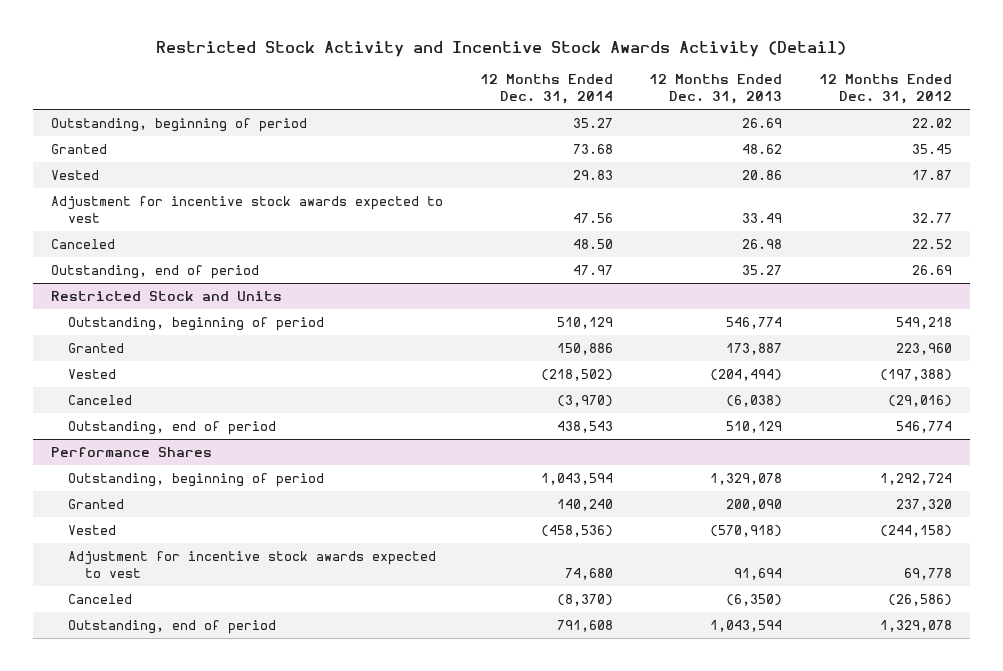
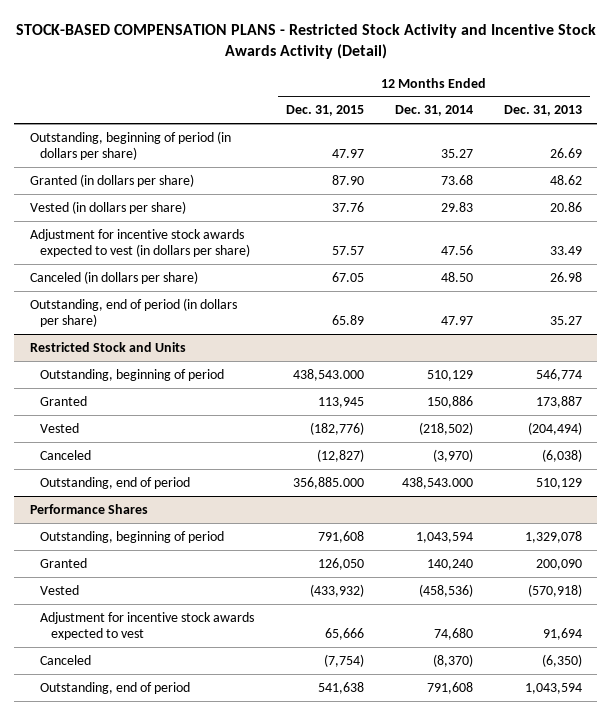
[156,41,847,58] Restricted Stock Activity and Incentive Stock Awards Activity (Detail) -> [15,24,596,60] STOCK-BASED COMPENSATION PLANS - Restricted Stock Activity and Incentive Stock Awards Activity (Detail)
[818,74,952,104] 12 Months Ended Dec. 31, 2012 -> none
none -> [285,105,364,117] Dec. 31, 2015
[51,118,308,133] Outstanding, beginning of period -> [29,130,231,160] Outstanding, beginning of period (in dollars per share)
[51,144,108,155] Granted -> [29,173,194,187] Granted (in dollars per share)
[51,170,100,181] Vested -> [29,200,186,214] Vested (in dollars per share)
[51,196,444,223] Adjustment for incentive stock awards expected to vest -> [29,228,251,257] Adjustment for incentive stock awards expected to vest (in dollars per share)
[51,239,116,250] Canceled -> [29,270,198,284] Canceled (in dollars per share)
[51,265,260,280] Outstanding, end of period -> [29,297,237,327] Outstanding, end of period (in dollars per share)
[556,421,613,434] 438,543 -> [401,476,473,489] 438,543.000

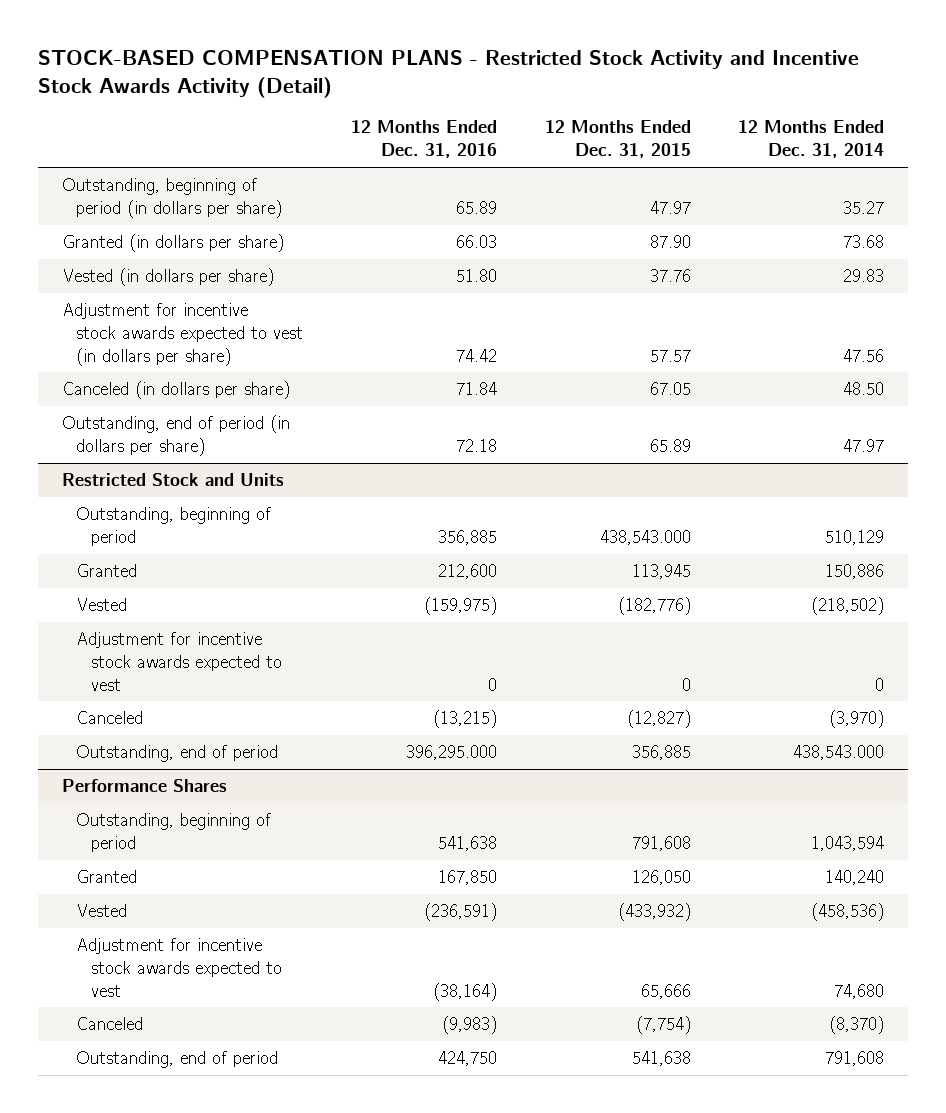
[503,105,582,117] Dec. 31, 2013 -> none
none -> [350,120,497,159] 12 Months Ended Dec. 31, 2016
none -> [76,631,282,691] Adjustment for incentive stock awards expected to vest
[292,476,364,489] 356,885.000 -> [631,744,691,760] 356,885

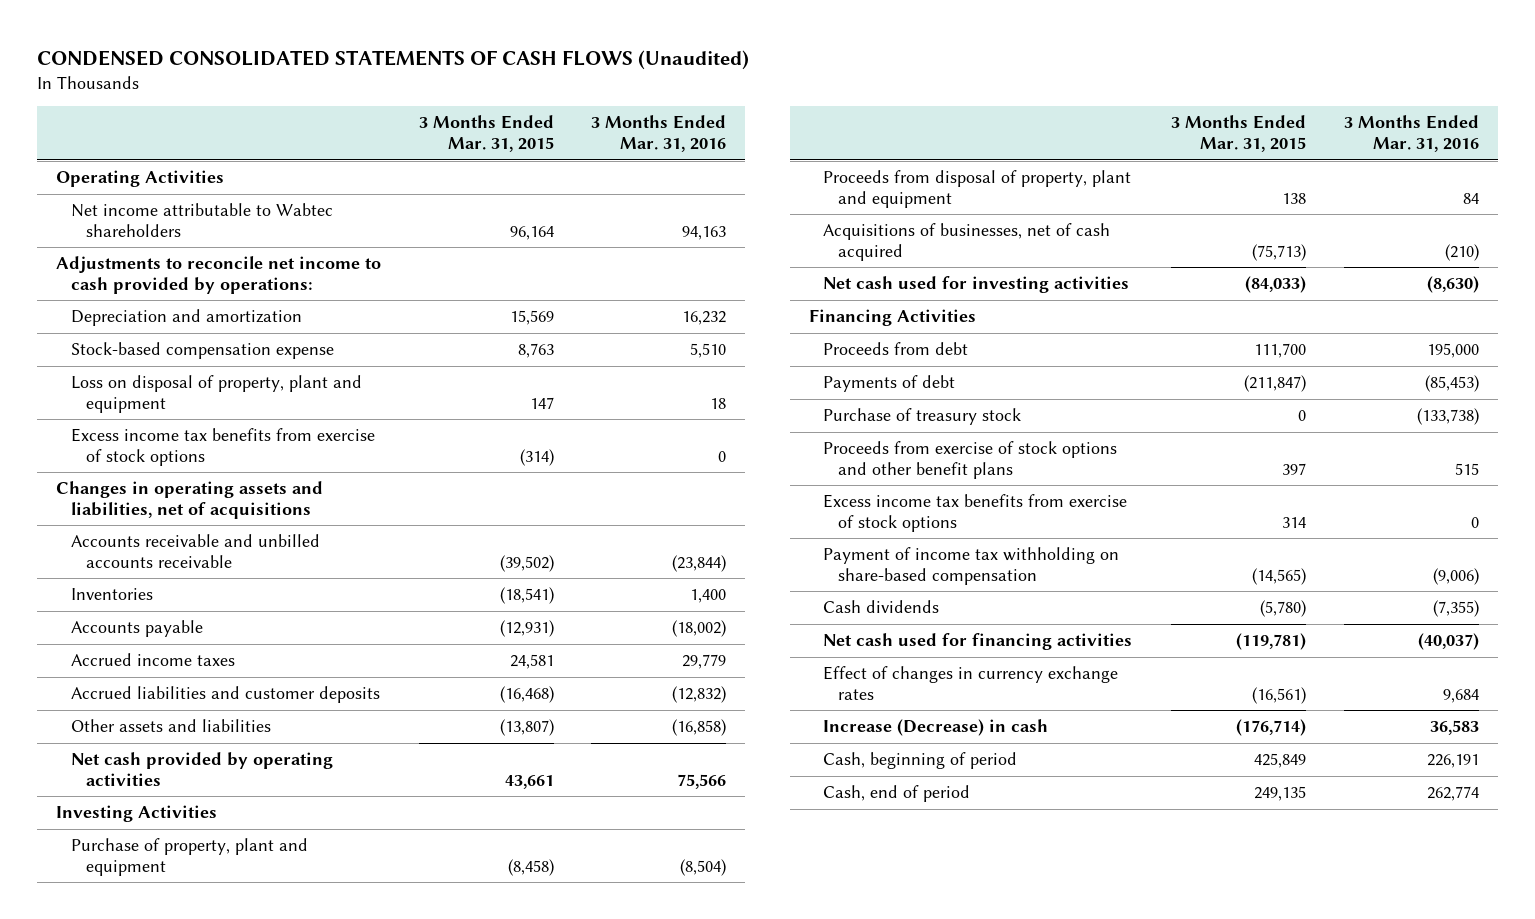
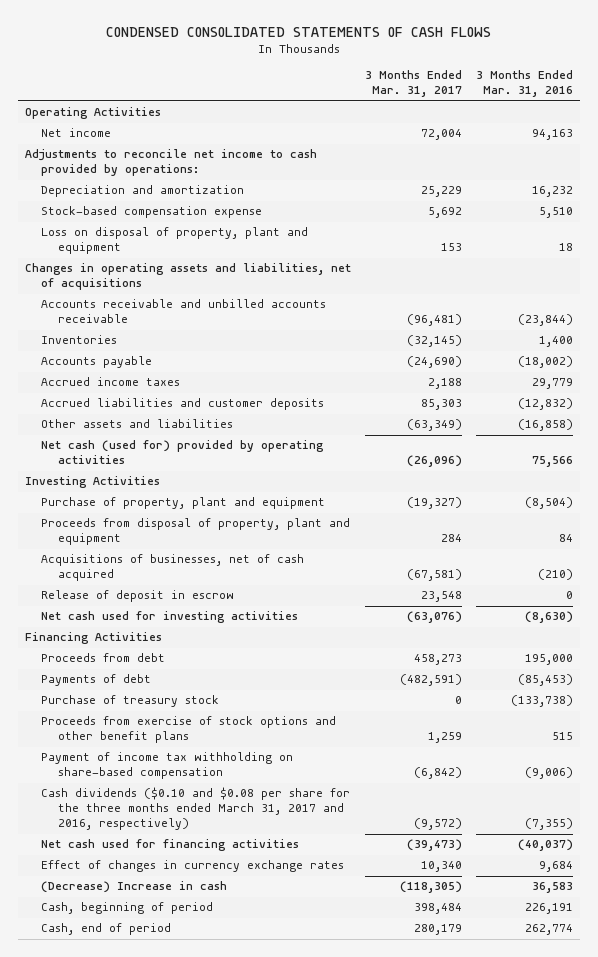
[37,49,750,70] CONDENSED CONSOLIDATED STATEMENTS OF CASH FLOWS (Unaudited) -> [106,26,492,37] CONDENSED CONSOLIDATED STATEMENTS OF CASH FLOWS
[418,115,554,153] 3 Months Ended Mar. 31, 2015 -> none
none -> [365,70,463,98] 3 Months Ended Mar. 31, 2017
[70,203,333,237] Net income attributable to Wabtec shareholders -> [41,128,112,138] Net income
[70,428,375,466] Excess income tax benefits from exercise of stock options -> none
[70,752,333,786] Net cash provided by operating activities -> [41,440,325,465] Net cash (used for) provided by operating activities
none -> [41,590,235,603] Release of deposit in escrow
[823,494,1128,532] Excess income tax benefits from exercise of stock options -> none
[823,600,940,614] Cash dividends -> [41,787,351,831] Cash dividends ($0.10 and $0.08 per share for the three months ended March 31, 2017 and 2016, respectively)
[823,719,1049,737] Increase (Decrease) in cash -> [41,881,228,894] (Decrease) Increase in cash

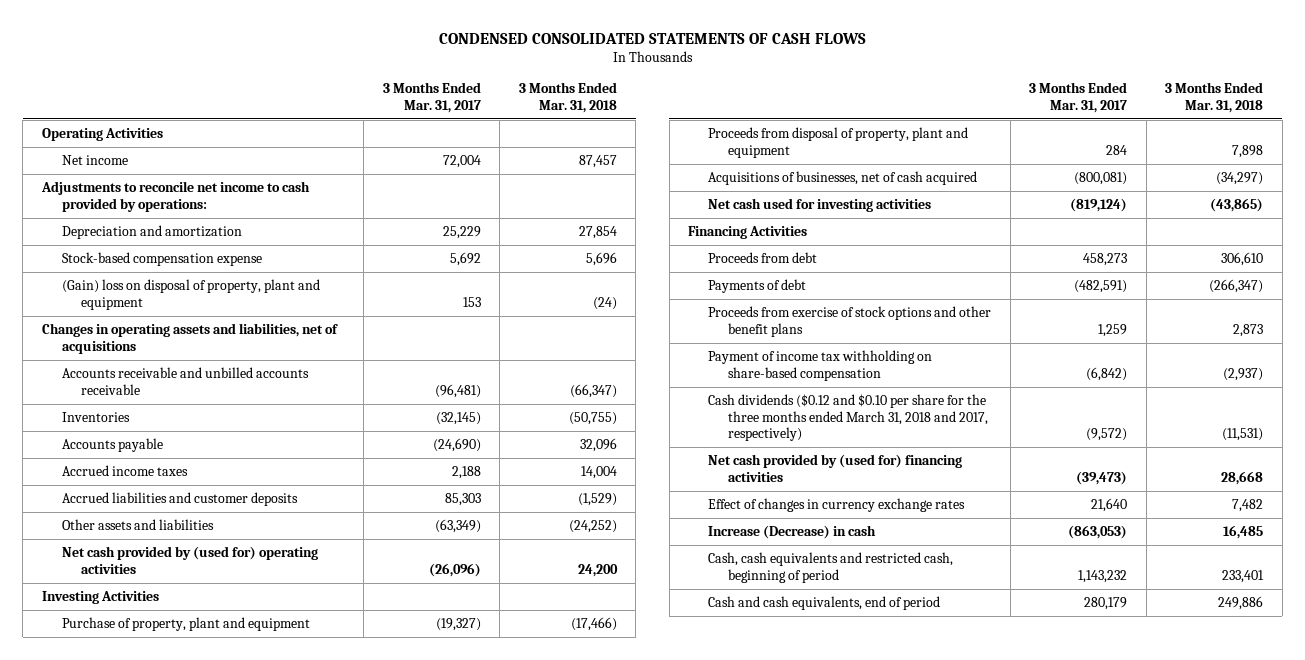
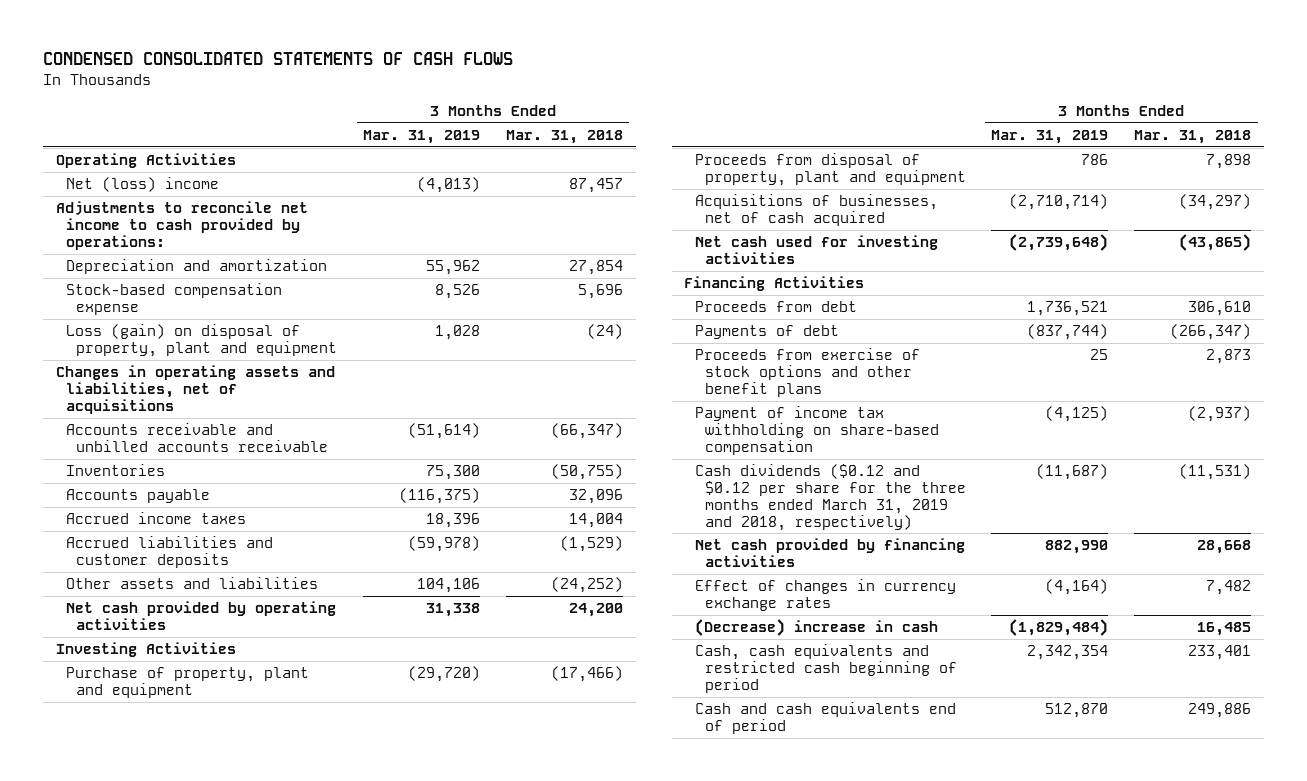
[382,82,481,113] 3 Months Ended Mar. 31, 2017 -> none
none -> [363,129,481,144] Mar. 31, 2019
[61,155,128,166] Net income -> [66,176,220,192] Net (loss) income
[61,279,320,310] (Gain) loss on disposal of property, plant and equipment -> [66,323,338,357] Loss (gain) on disposal of property, plant and equipment
[61,546,318,574] Net cash provided by (used for) operating activities -> [66,600,337,630] Net cash provided by operating activities
[707,394,988,442] Cash dividends ($0.12 and $0.10 per share for the three months ended March 31, 2018 and 2017, respectively) -> [694,463,966,531] Cash dividends ($0.12 and $0.12 per share for the three months ended March 31, 2019 and 2018, respectively)
[707,454,962,482] Net cash provided by (used for) financing activities -> [694,537,965,567] Net cash provided by financing activities
[707,525,876,540] Increase (Decrease) in cash -> [694,618,938,636] (Decrease) increase in cash
[707,552,953,583] Cash, cash equivalents and restricted cash, beginning of period -> [694,643,957,693] Cash, cash equivalents and restricted cash beginning of period
[707,596,940,611] Cash and cash equivalents, end of period -> [694,701,956,734] Cash and cash equivalents end of period

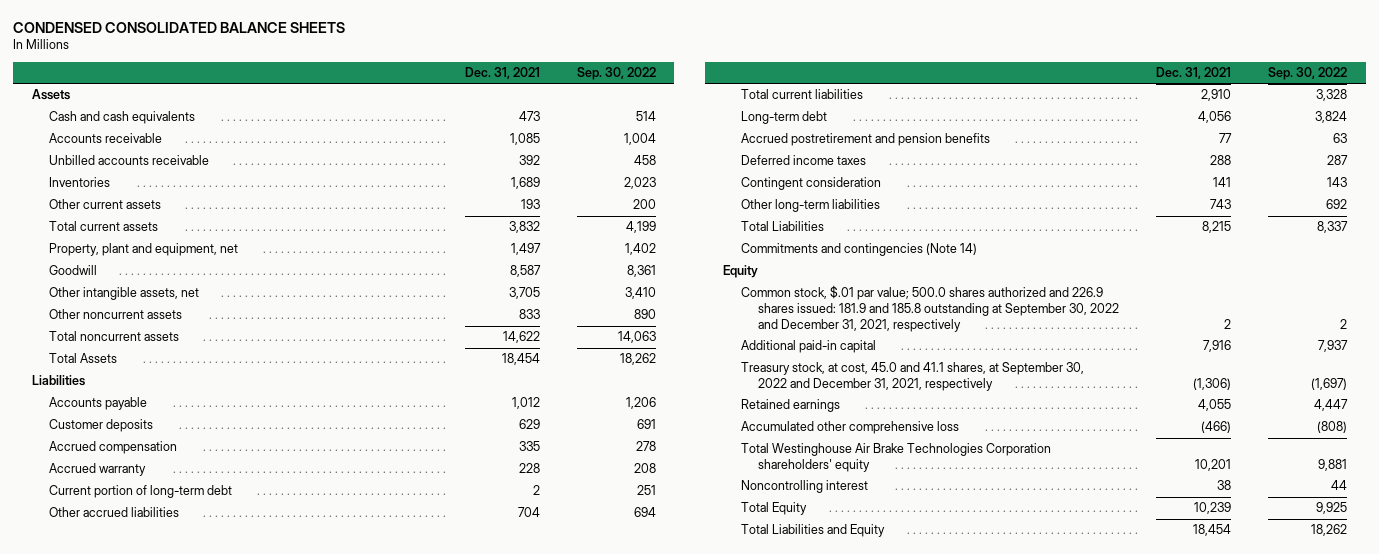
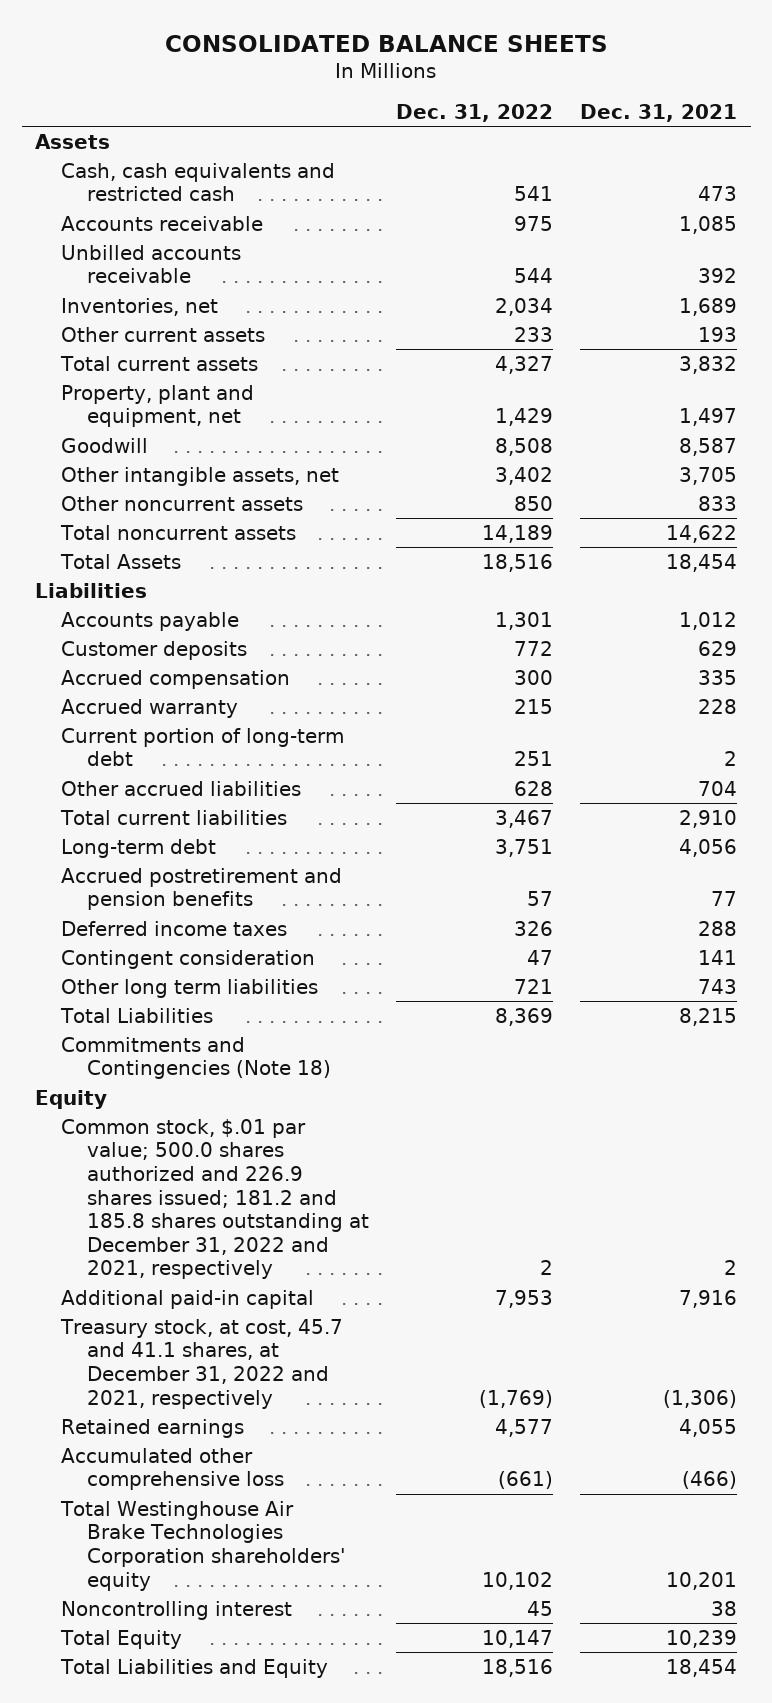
[13,21,346,33] CONDENSED CONSOLIDATED BALANCE SHEETS -> [165,34,609,52] CONSOLIDATED BALANCE SHEETS
[576,67,656,81] Sep. 30, 2022 -> none
none -> [396,103,554,122] Dec. 31, 2022
[49,111,196,125] Cash and cash equivalents -> [61,162,336,202] Cash, cash equivalents and restricted cash
[49,177,111,188] Inventories -> [61,297,219,316] Inventories, net
[740,199,880,213] Other long-term liabilities -> [61,978,319,998] Other long term liabilities
[740,243,977,257] Commitments and contingencies (Note 14) -> [61,1036,332,1080] Commitments and Contingencies (Note 18)
[740,285,1120,333] Common stock, $.01 par value; 500.0 shares authorized and 226.9 shares issued: 181.9 and 185.8 outstanding at September 30, 2022 and December 31, 2021, respectively -> [61,1118,370,1280] Common stock, $.01 par value; 500.0 shares authorized and 226.9 shares issued; 181.2 and 185.8 shares outstanding at December 31, 2022 and 2021, respectively
[740,362,1084,392] Treasury stock, at cost, 45.0 and 41.1 shares, at September 30, 2022 and December 31, 2021, respectively -> [60,1318,344,1409] Treasury stock, at cost, 45.7 and 41.1 shares, at December 31, 2022 and 2021, respectively

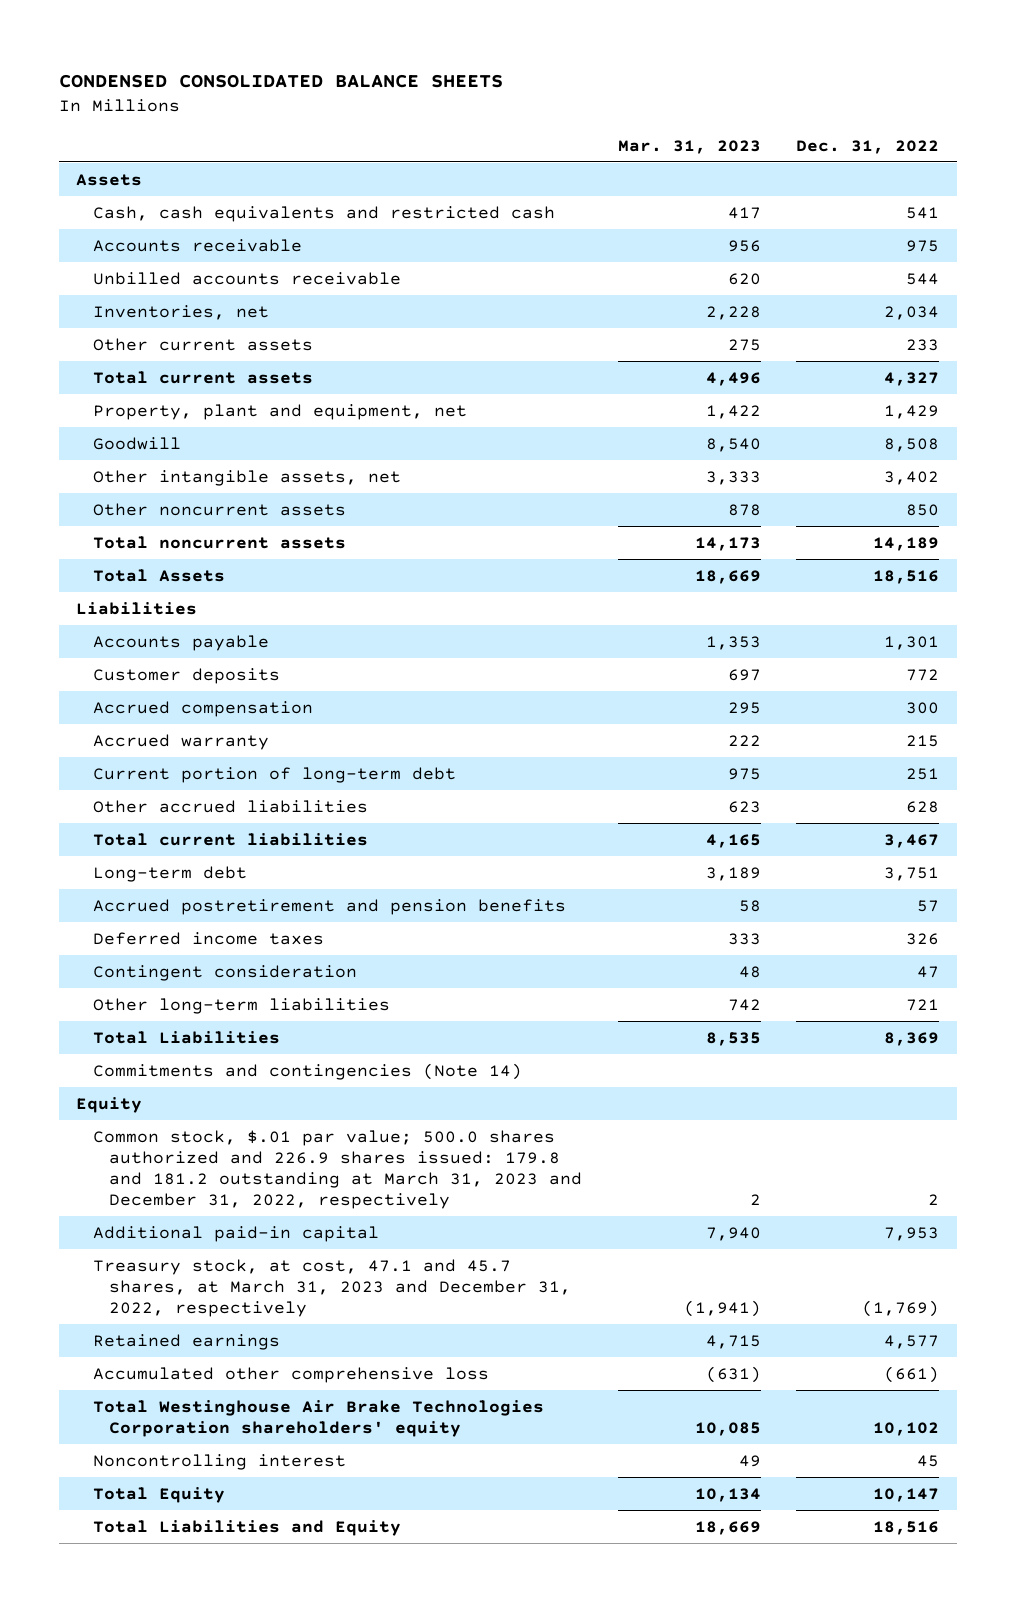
[165,34,609,52] CONSOLIDATED BALANCE SHEETS -> [58,73,503,88] CONDENSED CONSOLIDATED BALANCE SHEETS
[580,103,738,122] Dec. 31, 2021 -> none
none -> [617,139,761,154] Mar. 31, 2023
[61,978,319,998] Other long term liabilities -> [92,997,390,1014] Other long-term liabilities
[61,1036,332,1080] Commitments and Contingencies (Note 18) -> [92,1062,522,1080] Commitments and contingencies (Note 14)
[61,1118,370,1280] Common stock, $.01 par value; 500.0 shares authorized and 226.9 shares issued; 181.2 and 185.8 shares outstanding at December 31, 2022 and 2021, respectively -> [92,1129,583,1210] Common stock, $.01 par value; 500.0 shares authorized and 226.9 shares issued: 179.8 and 181.2 outstanding at March 31, 2023 and December 31, 2022, respectively
[60,1318,344,1409] Treasury stock, at cost, 45.7 and 41.1 shares, at December 31, 2022 and 2021, respectively -> [92,1258,572,1318] Treasury stock, at cost, 47.1 and 45.7 shares, at March 31, 2023 and December 31, 2022, respectively

